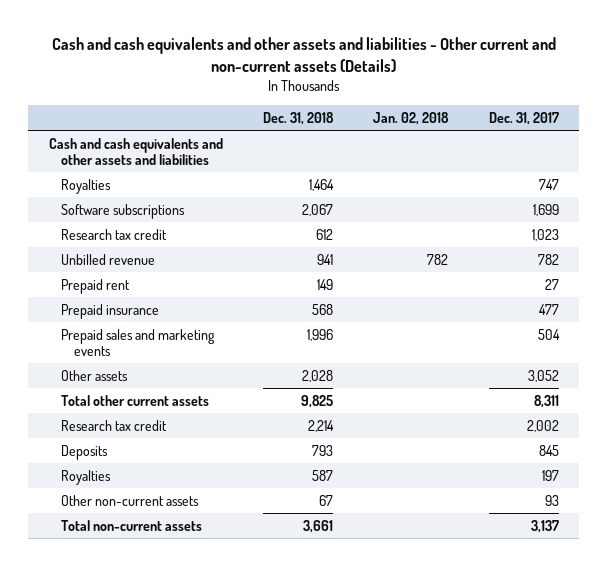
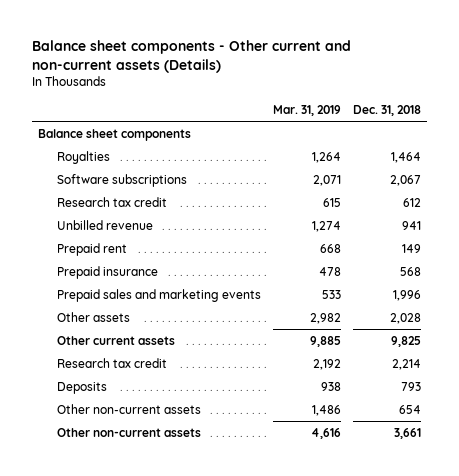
[51,37,556,72] Cash and cash equivalents and other assets and liabilities - Other current and non-current assets (Details) -> [32,40,352,73] Balance sheet components - Other current and non-current assets (Details)
[373,111,450,125] Jan. 02, 2018 -> none
[488,111,559,125] Dec. 31, 2017 -> none
none -> [272,104,341,116] Mar. 31, 2019
[48,137,223,166] Cash and cash equivalents and other assets and liabilities -> none
none -> [38,128,192,141] Balance sheet components
[61,394,210,406] Total other current assets -> [56,335,175,345] Other current assets
[61,469,112,485] Royalties -> none
[319,494,334,506] 67 -> [399,404,422,414] 654
[61,519,203,531] Total non-current assets -> [56,427,201,437] Other non-current assets

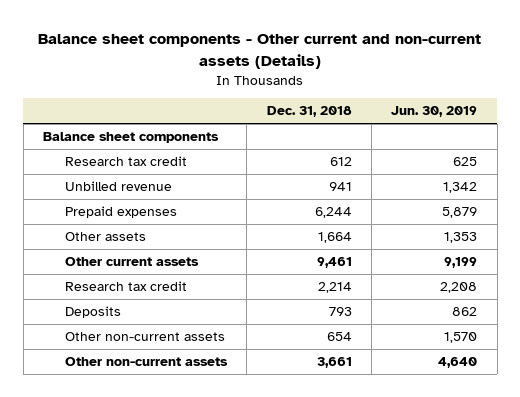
[272,104,341,116] Mar. 31, 2019 -> none
none -> [391,106,478,118] Jun. 30, 2019
[56,150,110,164] Royalties -> none
[56,173,187,187] Software subscriptions -> none
[56,242,127,256] Prepaid rent -> none
[56,265,158,279] Prepaid insurance -> none
[56,288,261,302] Prepaid sales and marketing events -> none
none -> [64,206,177,219] Prepaid expenses
[390,312,422,324] 2,028 -> [317,232,352,244] 1,664
[391,335,422,347] 9,825 -> [316,257,352,269] 9,461

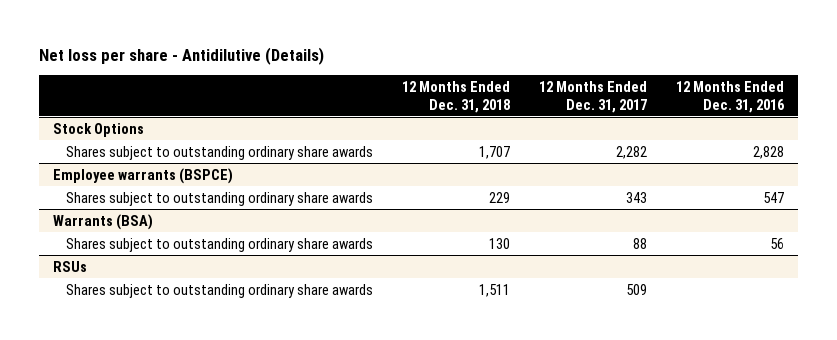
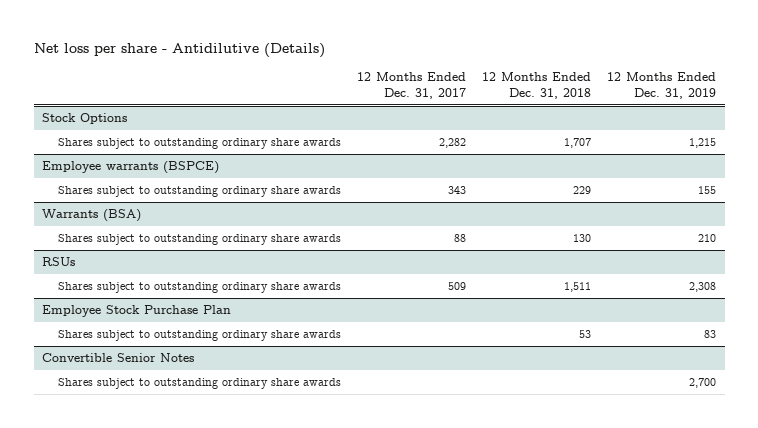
[675,80,785,113] 12 Months Ended Dec. 31, 2016 -> none
none -> [607,71,717,99] 12 Months Ended Dec. 31, 2019
none -> [41,305,231,318] Employee Stock Purchase Plan
none -> [57,330,341,342] Shares subject to outstanding ordinary share awards
none -> [41,353,194,363] Convertible Senior Notes
none -> [57,378,341,390] Shares subject to outstanding ordinary share awards

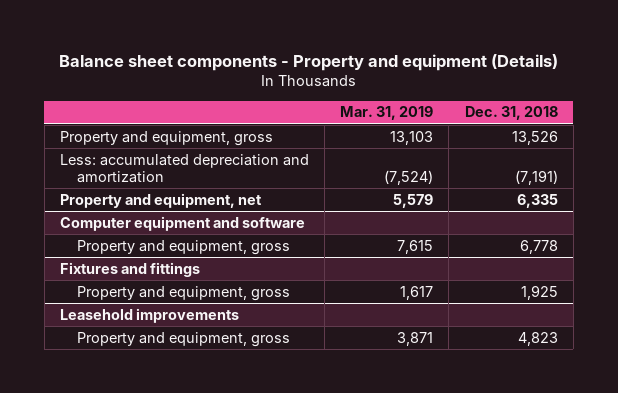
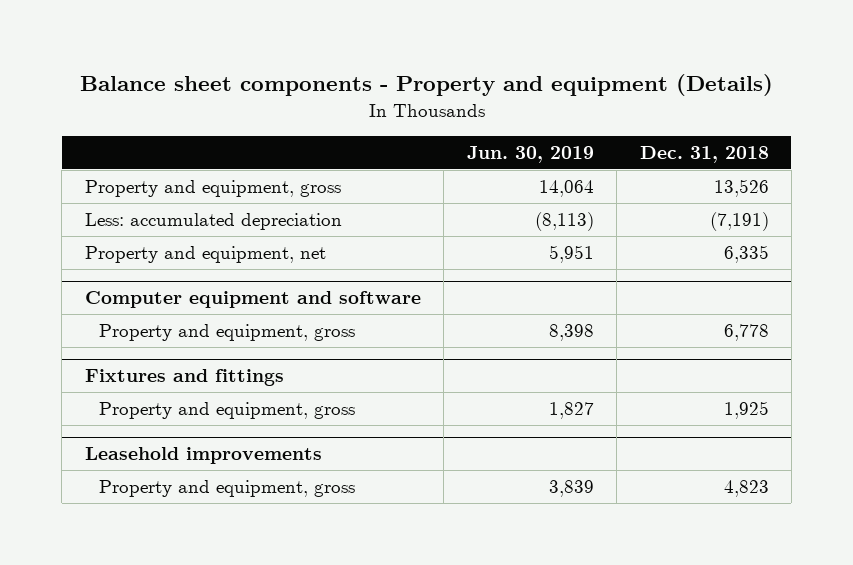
[340,106,434,121] Mar. 31, 2019 -> none
none -> [466,146,594,164] Jun. 30, 2019
[60,153,310,184] Less: accumulated depreciation and amortization -> [84,212,342,230] Less: accumulated depreciation

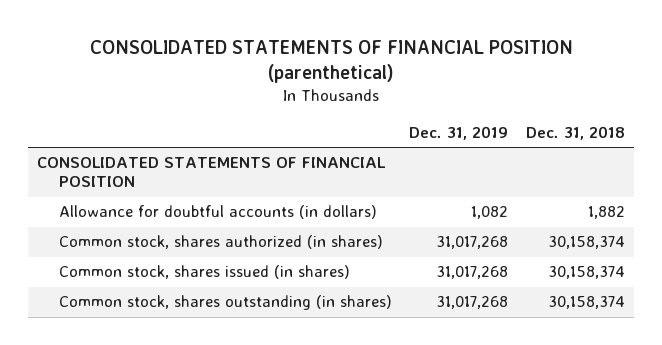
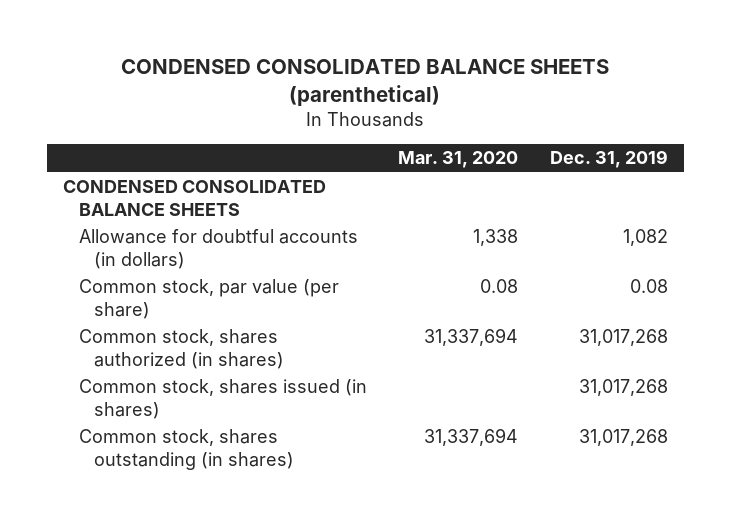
[90,39,574,84] CONSOLIDATED STATEMENTS OF FINANCIAL POSITION (parenthetical) -> [121,59,610,107] CONDENSED CONSOLIDATED BALANCE SHEETS (parenthetical)
[525,126,625,141] Dec. 31, 2018 -> none
none -> [398,151,519,169] Mar. 31, 2020
[37,157,387,188] CONSOLIDATED STATEMENTS OF FINANCIAL POSITION -> [62,180,326,216] CONDENSED CONSOLIDATED BALANCE SHEETS
none -> [78,279,339,319] Common stock, par value (per share)

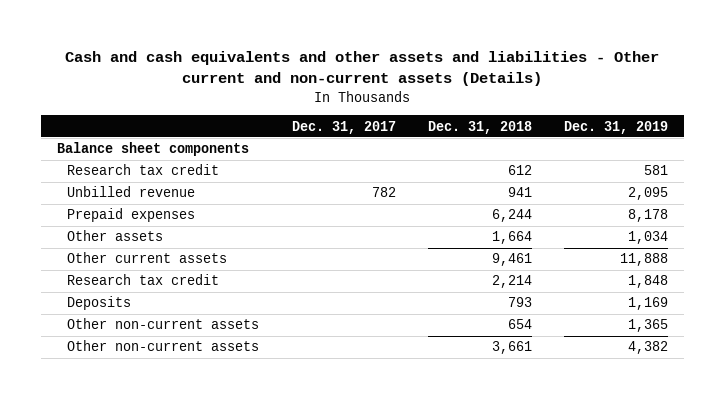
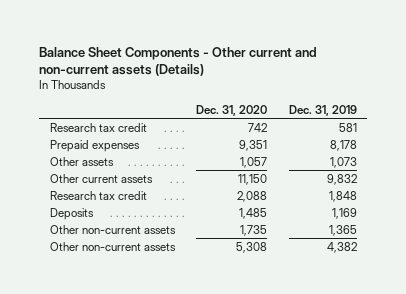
[65,50,660,87] Cash and cash equivalents and other assets and liabilities - Other current and non-current assets (Details) -> [38,46,317,77] Balance Sheet Components - Other current and non-current assets (Details)
[291,120,396,134] Dec. 31, 2017 -> none
[427,120,532,134] Dec. 31, 2018 -> none
none -> [196,104,268,116] Dec. 31, 2020
[56,142,249,157] Balance sheet components -> none
[67,186,196,198] Unbilled revenue -> none
[628,231,669,245] 1,034 -> [329,156,357,168] 1,073
[620,253,669,267] 11,888 -> [326,173,357,185] 9,832

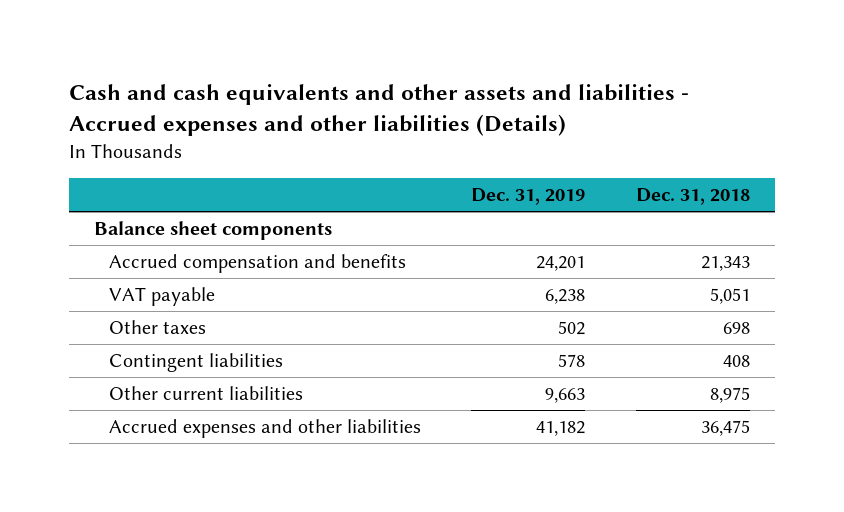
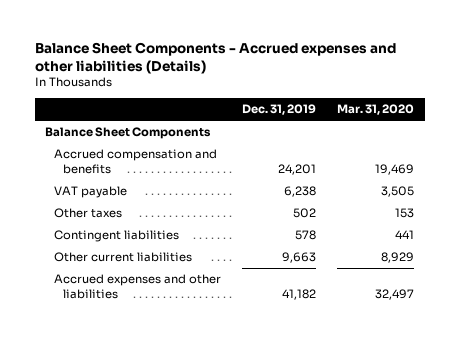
[69,84,690,137] Cash and cash equivalents and other assets and liabilities - Accrued expenses and other liabilities (Details) -> [34,41,396,74] Balance Sheet Components - Accrued expenses and other liabilities (Details)
[635,188,750,206] Dec. 31, 2018 -> none
none -> [337,104,415,116] Mar. 31, 2020
[94,221,333,241] Balance sheet components -> [45,127,212,140] Balance Sheet Components

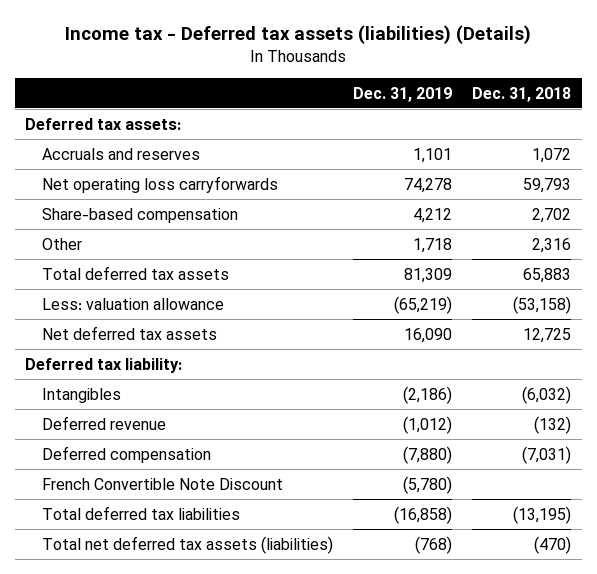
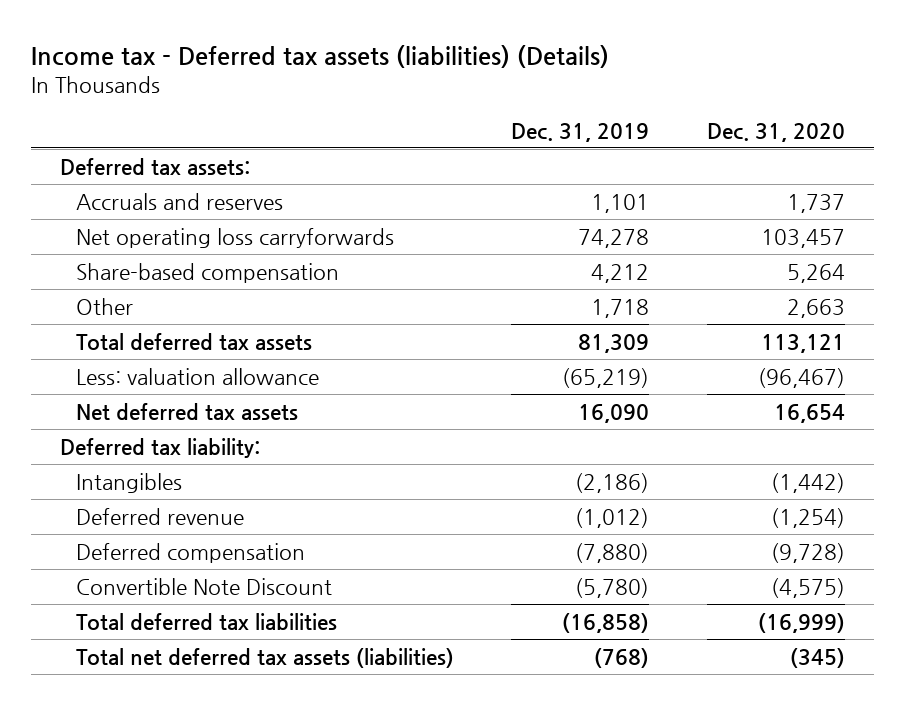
[472,86,572,102] Dec. 31, 2018 -> none
none -> [706,122,845,142] Dec. 31, 2020
[41,477,283,490] French Convertible Note Discount -> [75,577,332,595] Convertible Note Discount

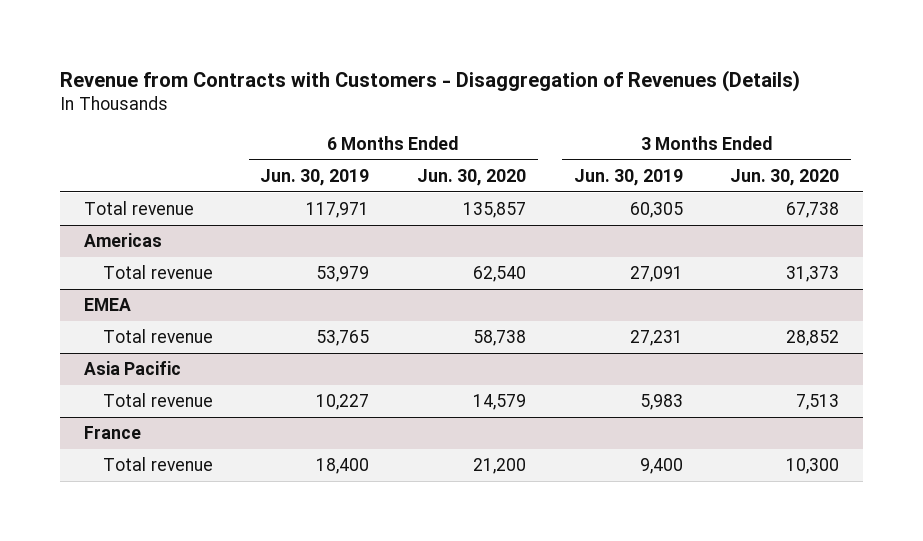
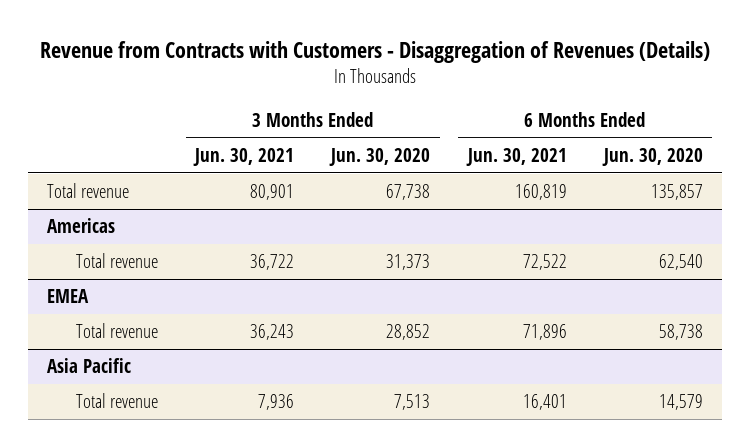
[260,168,370,186] Jun. 30, 2019 -> none
[573,168,683,186] Jun. 30, 2019 -> none
none -> [192,147,294,166] Jun. 30, 2021
none -> [465,147,567,166] Jun. 30, 2021
[83,426,141,440] France -> none
[102,457,213,472] Total revenue -> none

